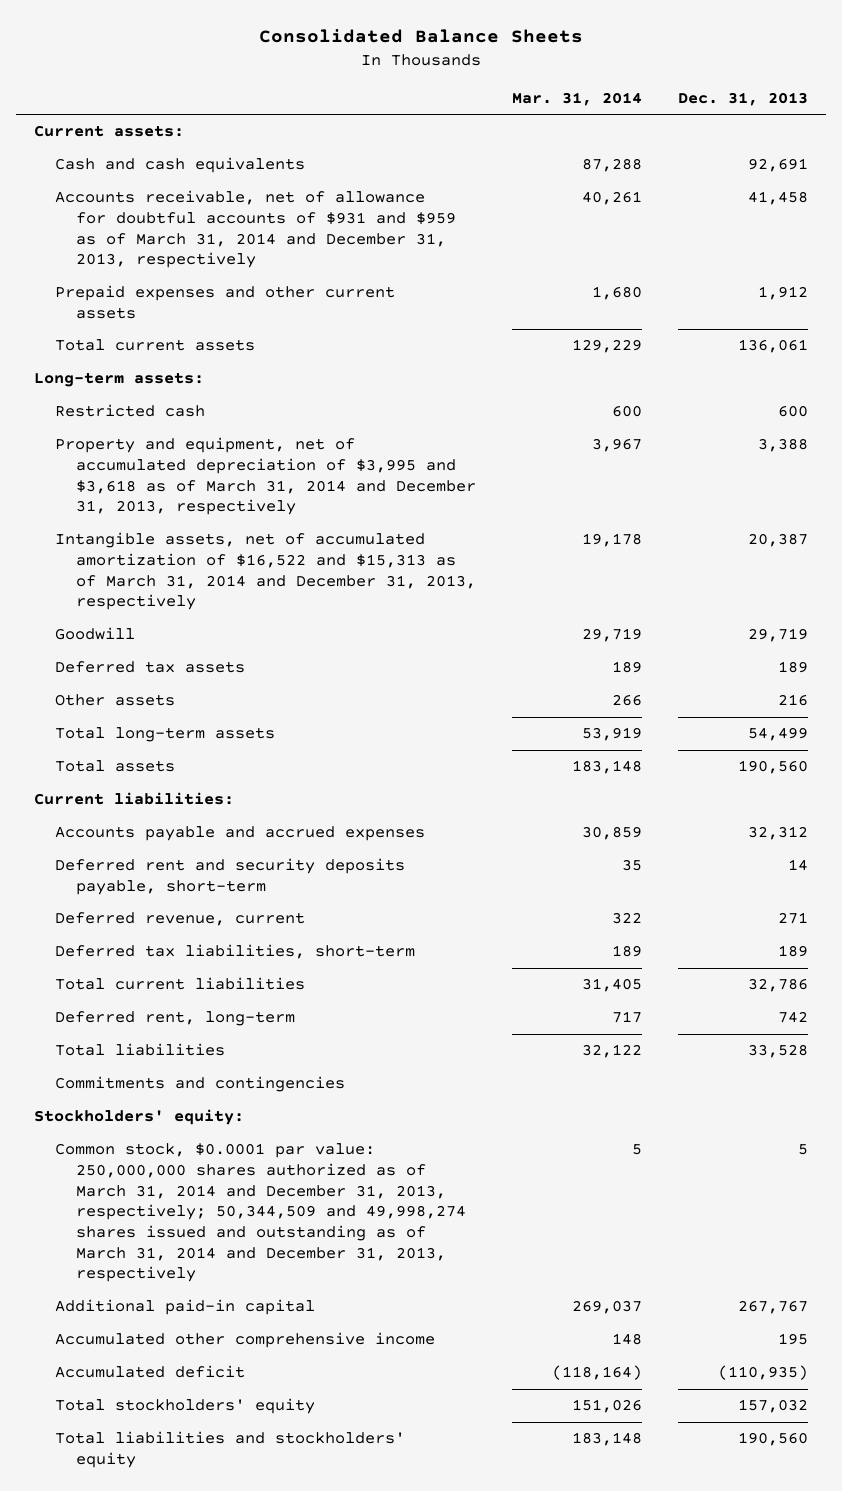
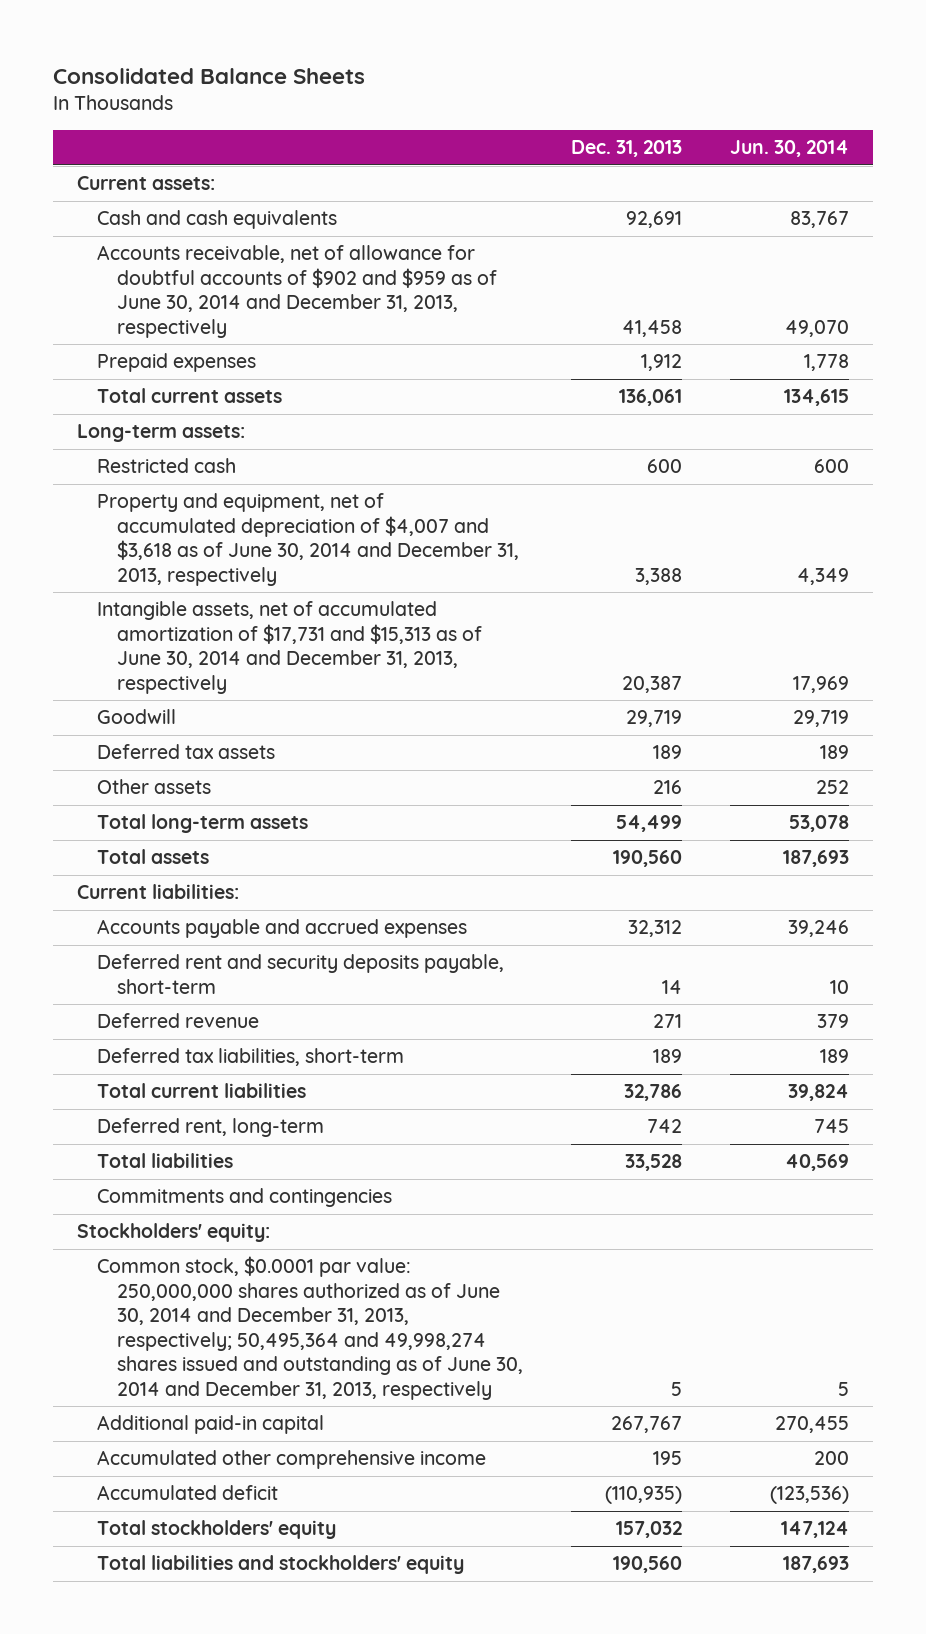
[512,92,643,107] Mar. 31, 2014 -> none
none -> [729,140,849,158] Jun. 30, 2014
[54,190,456,269] Accounts receivable, net of allowance for doubtful accounts of $931 and $959 as of March 31, 2014 and December 31, 2013, respectively -> [97,245,498,338] Accounts receivable, net of allowance for doubtful accounts of $902 and $959 as of June 30, 2014 and December 31, 2013, respectively
[54,285,395,320] Prepaid expenses and other current assets -> [97,353,257,373] Prepaid expenses
[54,437,476,516] Property and equipment, net of accumulated depreciation of $3,995 and $3,618 as of March 31, 2014 and December 31, 2013, respectively -> [97,493,520,586] Property and equipment, net of accumulated depreciation of $4,007 and $3,618 as of June 30, 2014 and December 31, 2013, respectively
[54,532,476,611] Intangible assets, net of accumulated amortization of $16,522 and $15,313 as of March 31, 2014 and December 31, 2013, respectively -> [97,601,483,694] Intangible assets, net of accumulated amortization of $17,731 and $15,313 as of June 30, 2014 and December 31, 2013, respectively
[54,912,305,927] Deferred revenue, current -> [97,1013,260,1029] Deferred revenue
[54,1143,466,1283] Common stock, $0.0001 par value: 250,000,000 shares authorized as of March 31, 2014 and December 31, 2013, respectively; 50,344,509 and 49,998,274 shares issued and outstanding as of March 31, 2014 and December 31, 2013, respectively -> [97,1256,524,1400] Common stock, $0.0001 par value: 250,000,000 shares authorized as of June 30, 2014 and December 31, 2013, respectively; 50,495,364 and 49,998,274 shares issued and outstanding as of June 30, 2014 and December 31, 2013, respectively

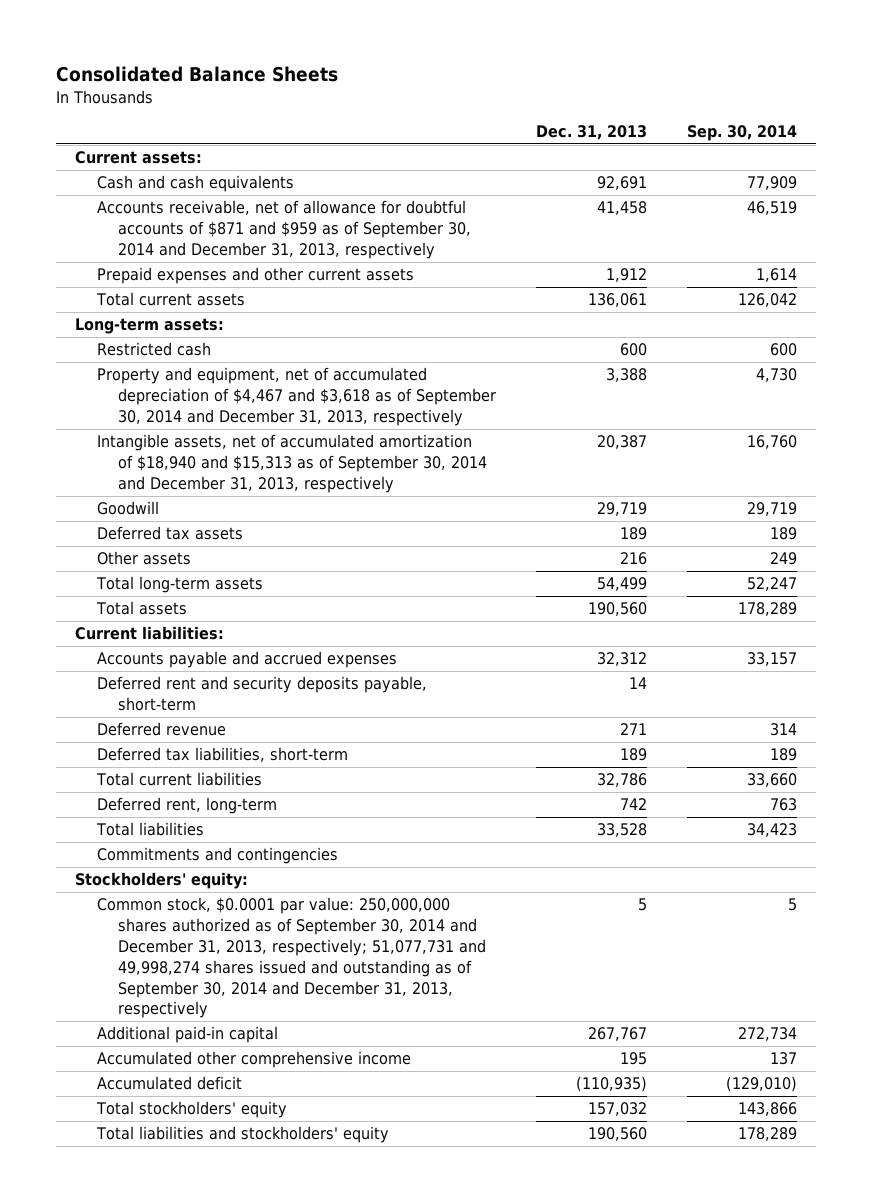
[729,140,849,158] Jun. 30, 2014 -> none
none -> [686,125,797,142] Sep. 30, 2014
[97,245,498,338] Accounts receivable, net of allowance for doubtful accounts of $902 and $959 as of June 30, 2014 and December 31, 2013, respectively -> [96,200,472,259] Accounts receivable, net of allowance for doubtful accounts of $871 and $959 as of September 30, 2014 and December 31, 2013, respectively
[97,353,257,373] Prepaid expenses -> [96,267,414,285] Prepaid expenses and other current assets
[97,493,520,586] Property and equipment, net of accumulated depreciation of $4,007 and $3,618 as of June 30, 2014 and December 31, 2013, respectively -> [96,367,497,426] Property and equipment, net of accumulated depreciation of $4,467 and $3,618 as of September 30, 2014 and December 31, 2013, respectively
[97,601,483,694] Intangible assets, net of accumulated amortization of $17,731 and $15,313 as of June 30, 2014 and December 31, 2013, respectively -> [96,434,488,493] Intangible assets, net of accumulated amortization of $18,940 and $15,313 as of September 30, 2014 and December 31, 2013, respectively
[97,1256,524,1400] Common stock, $0.0001 par value: 250,000,000 shares authorized as of June 30, 2014 and December 31, 2013, respectively; 50,495,364 and 49,998,274 shares issued and outstanding as of June 30, 2014 and December 31, 2013, respectively -> [96,897,487,1019] Common stock, $0.0001 par value: 250,000,000 shares authorized as of September 30, 2014 and December 31, 2013, respectively; 51,077,731 and 49,998,274 shares issued and outstanding as of September 30, 2014 and December 31, 2013, respectively

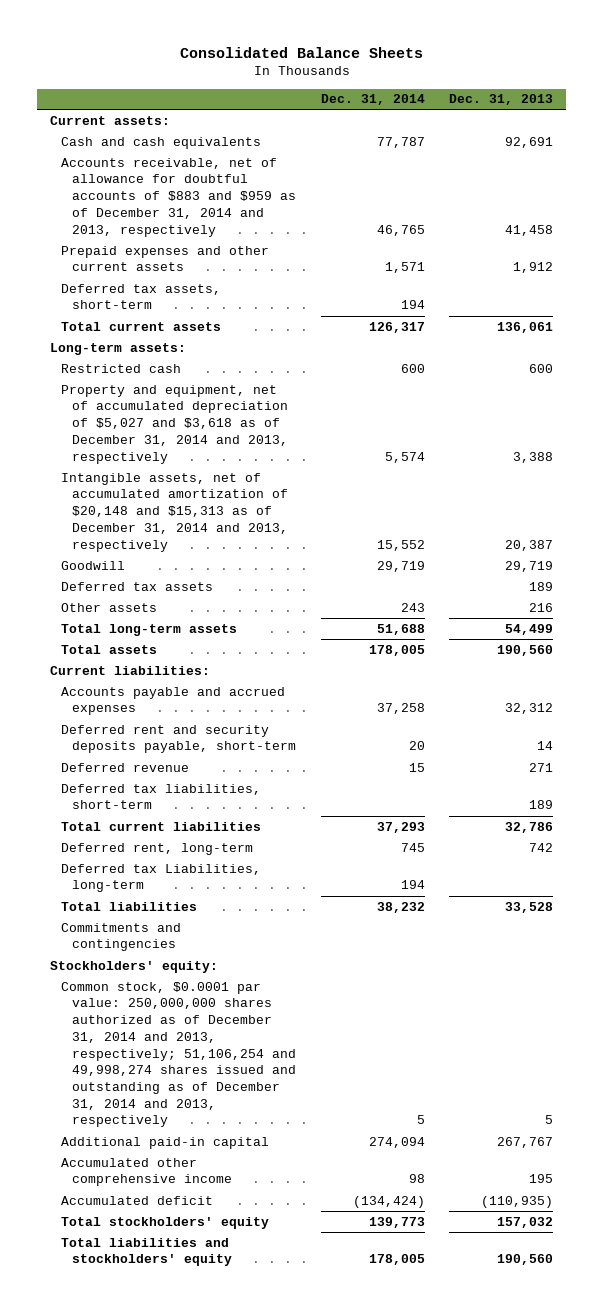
[686,125,797,142] Sep. 30, 2014 -> none
none -> [320,94,425,106] Dec. 31, 2014
[96,200,472,259] Accounts receivable, net of allowance for doubtful accounts of $871 and $959 as of September 30, 2014 and December 31, 2013, respectively -> [60,157,296,237] Accounts receivable, net of allowance for doubtful accounts of $883 and $959 as of December 31, 2014 and 2013, respectively
none -> [60,283,221,310] Deferred tax assets, short-term
[96,367,497,426] Property and equipment, net of accumulated depreciation of $4,467 and $3,618 as of September 30, 2014 and December 31, 2013, respectively -> [60,384,288,464] Property and equipment, net of accumulated depreciation of $5,027 and $3,618 as of December 31, 2014 and 2013, respectively
[96,434,488,493] Intangible assets, net of accumulated amortization of $18,940 and $15,313 as of September 30, 2014 and December 31, 2013, respectively -> [60,472,288,552] Intangible assets, net of accumulated amortization of $20,148 and $15,313 as of December 31, 2014 and 2013, respectively
none -> [60,863,261,893] Deferred tax Liabilities, long-term
[96,897,487,1019] Common stock, $0.0001 par value: 250,000,000 shares authorized as of September 30, 2014 and December 31, 2013, respectively; 51,077,731 and 49,998,274 shares issued and outstanding as of September 30, 2014 and December 31, 2013, respectively -> [60,981,296,1128] Common stock, $0.0001 par value: 250,000,000 shares authorized as of December 31, 2014 and 2013, respectively; 51,106,254 and 49,998,274 shares issued and outstanding as of December 31, 2014 and 2013, respectively

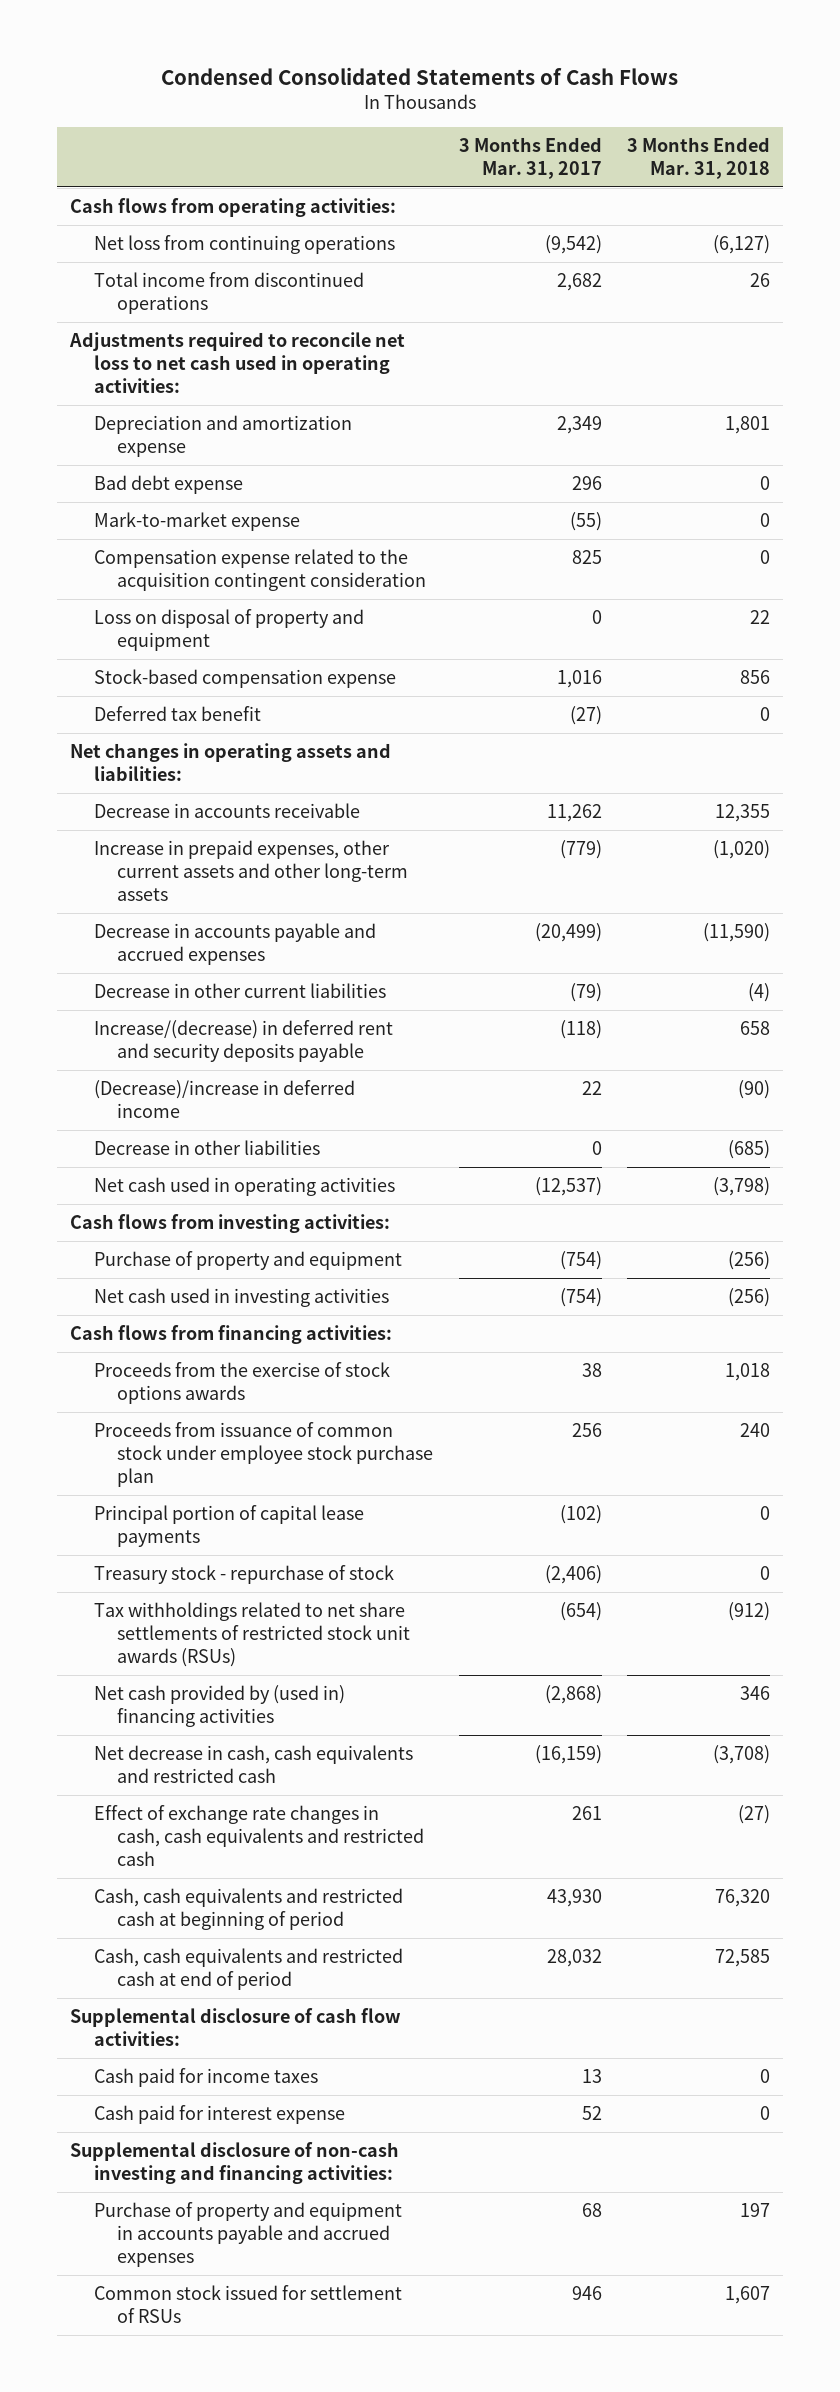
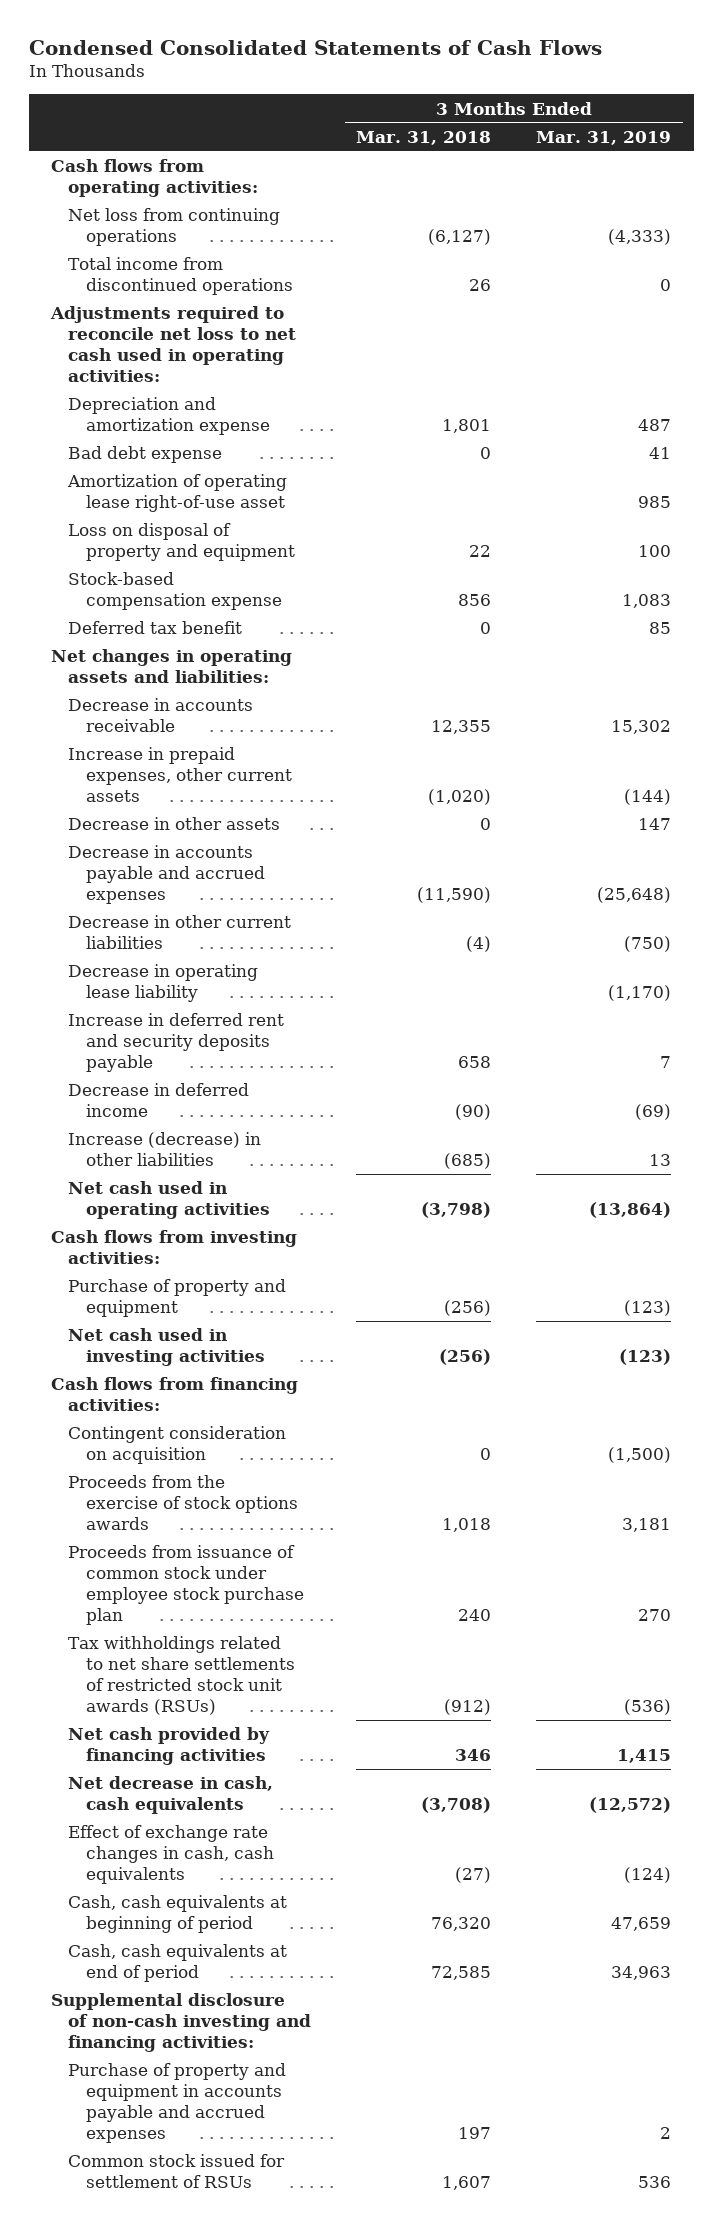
[458,137,602,180] 3 Months Ended Mar. 31, 2017 -> none
none -> [536,130,672,145] Mar. 31, 2019
[93,511,300,531] Mark-to-market expense -> none
[93,548,427,591] Compensation expense related to the acquisition contingent consideration -> none
none -> [67,474,288,513] Amortization of operating lease right-of-use asset
[93,839,409,901] Increase in prepaid expenses, other current assets and other long-term assets -> [68,747,292,802] Increase in prepaid expenses, other current assets
none -> [68,817,281,831] Decrease in other assets
none -> [68,964,259,1003] Decrease in operating lease liability
[93,1019,393,1062] Increase/(decrease) in deferred rent and security deposits payable -> [68,1013,285,1072] Increase in deferred rent and security deposits payable
[93,1079,355,1118] (Decrease)/increase in deferred income -> [68,1083,250,1118] Decrease in deferred income
[93,1139,320,1155] Decrease in other liabilities -> [68,1132,262,1167] Increase (decrease) in other liabilities
none -> [68,1426,287,1465] Contingent consideration on acquisition
[93,1504,364,1547] Principal portion of capital lease payments -> none
[93,1564,394,1584] Treasury stock - repurchase of stock -> none
[70,2007,402,2046] Supplemental disclosure of cash flow activities: -> none
[93,2067,318,2087] Cash paid for income taxes -> none
[93,2104,345,2124] Cash paid for interest expense -> none
[93,1684,345,1727] Net cash provided by (used in) financing activities -> [68,1727,271,1766] Net cash provided by financing activities
[93,1744,413,1783] Net decrease in cash, cash equivalents and restricted cash -> [68,1776,274,1815] Net decrease in cash, cash equivalents
[93,1804,425,1866] Effect of exchange rate changes in cash, cash equivalents and restricted cash -> [68,1825,274,1884] Effect of exchange rate changes in cash, cash equivalents
[93,1887,403,1930] Cash, cash equivalents and restricted cash at beginning of period -> [68,1895,288,1934] Cash, cash equivalents at beginning of period
[93,1947,403,1990] Cash, cash equivalents and restricted cash at end of period -> [68,1944,288,1983] Cash, cash equivalents at end of period

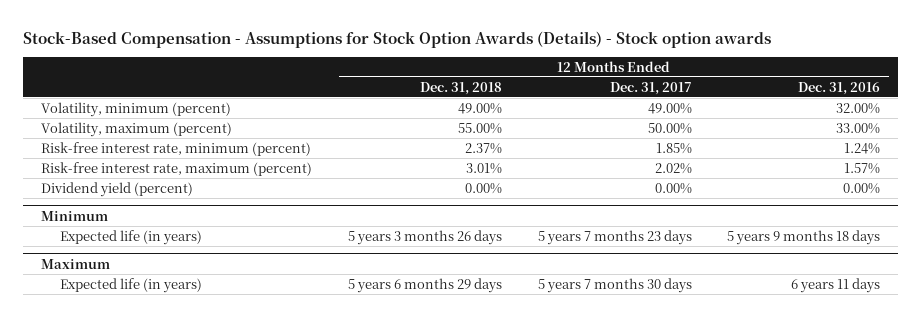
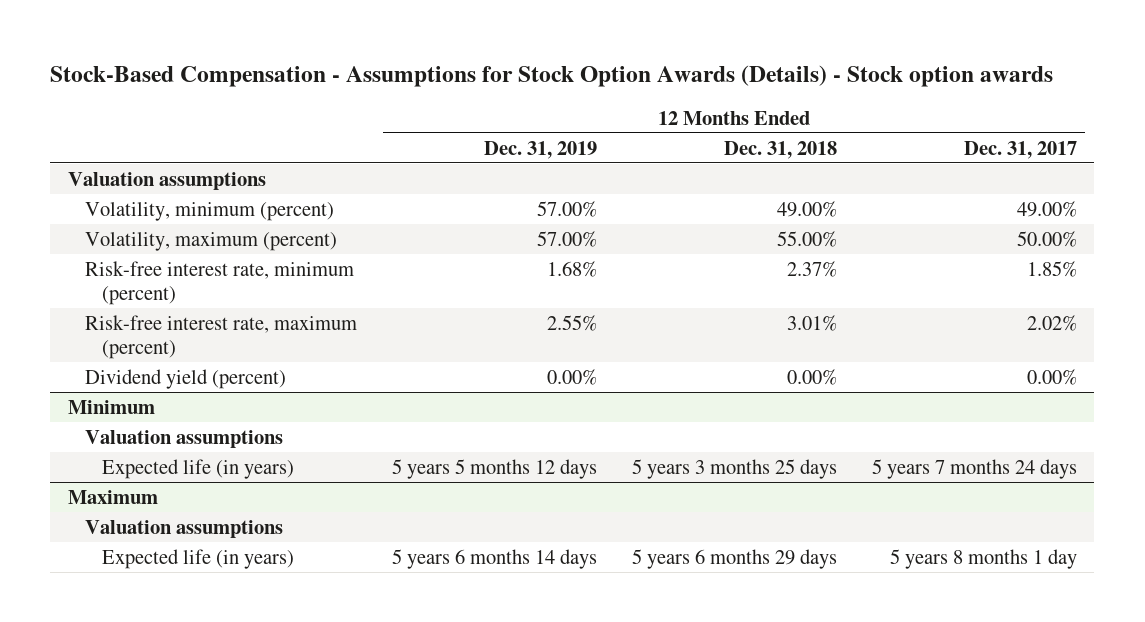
[798,81,881,95] Dec. 31, 2016 -> none
none -> [483,140,597,159] Dec. 31, 2019
none -> [67,171,266,190] Valuation assumptions
none -> [84,429,283,448] Valuation assumptions
[347,229,502,245] 5 years 3 months 26 days -> [631,458,837,479] 5 years 3 months 25 days
[537,229,692,245] 5 years 7 months 23 days -> [871,458,1077,479] 5 years 7 months 24 days
none -> [84,519,283,538] Valuation assumptions
[537,277,692,293] 5 years 7 months 30 days -> [889,548,1077,569] 5 years 8 months 1 day

